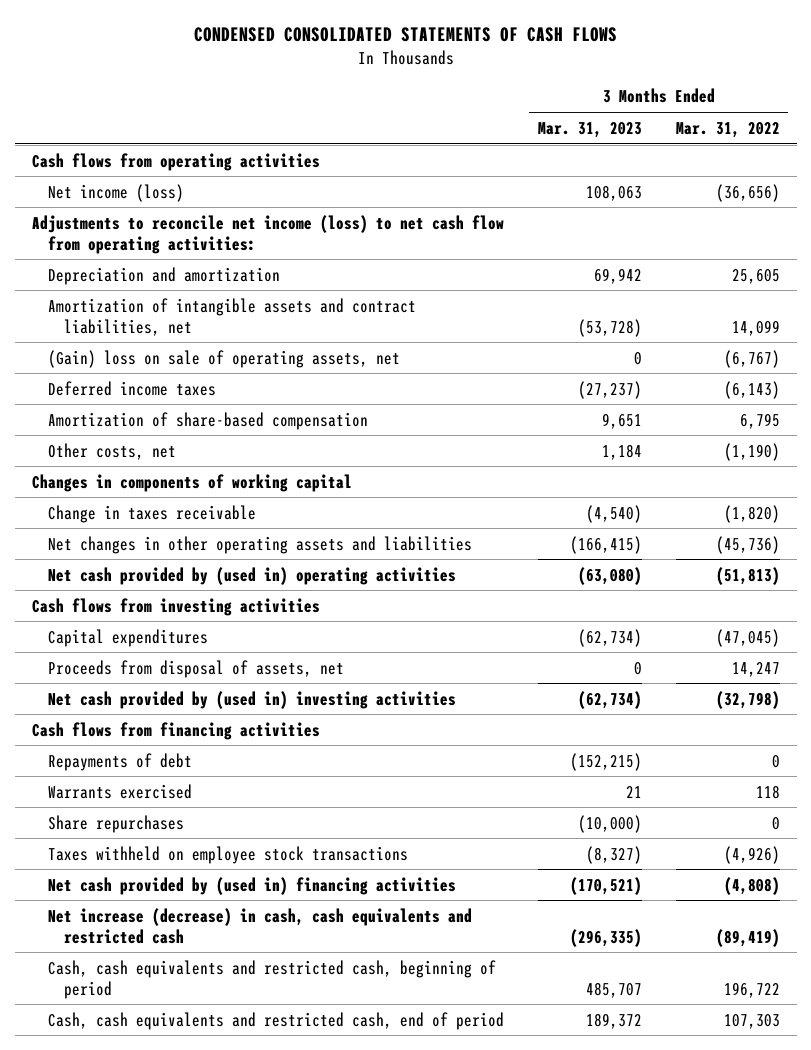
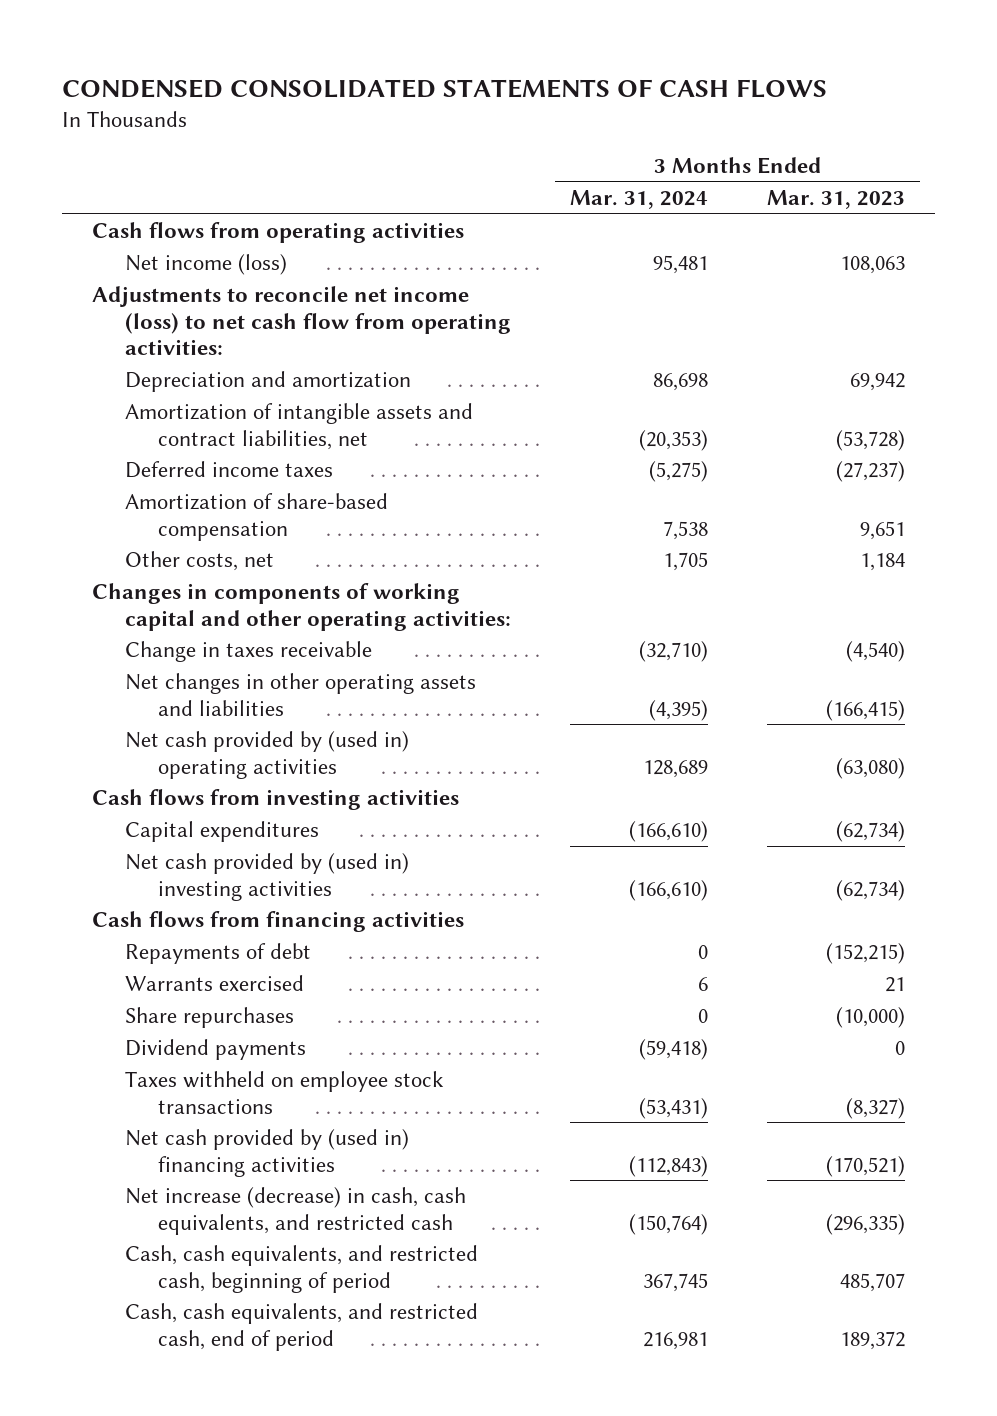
[675,121,780,138] Mar. 31, 2022 -> none
none -> [569,190,708,210] Mar. 31, 2024
[47,349,400,368] (Gain) loss on sale of operating assets, net -> none
[31,473,352,492] Changes in components of working capital -> [91,583,511,631] Changes in components of working capital and other operating activities:
[47,659,344,678] Proceeds from disposal of assets, net -> none
none -> [124,1039,306,1061] Dividend payments
[47,907,472,944] Net increase (decrease) in cash, cash equivalents and restricted cash -> [124,1187,466,1235] Net increase (decrease) in cash, cash equivalents, and restricted cash
[47,959,496,999] Cash, cash equivalents and restricted cash, beginning of period -> [124,1245,478,1293] Cash, cash equivalents, and restricted cash, beginning of period
[47,1011,504,1030] Cash, cash equivalents and restricted cash, end of period -> [124,1303,478,1351] Cash, cash equivalents, and restricted cash, end of period

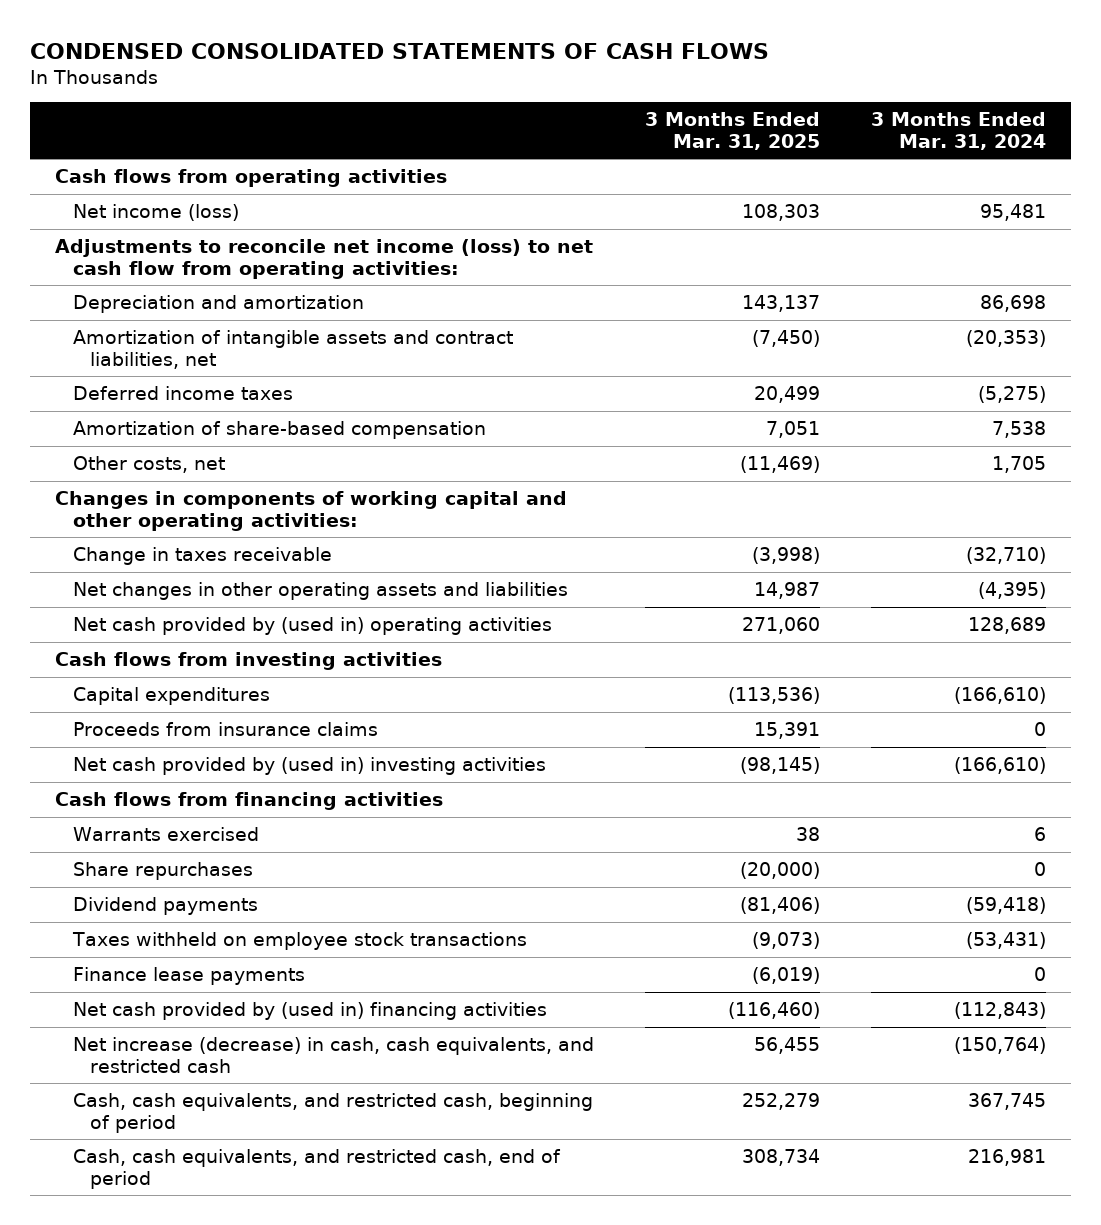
[767,190,906,210] Mar. 31, 2023 -> none
none -> [644,112,820,150] 3 Months Ended Mar. 31, 2025
none -> [72,722,378,737] Proceeds from insurance claims
[124,943,311,965] Repayments of debt -> none
none -> [72,967,305,986] Finance lease payments

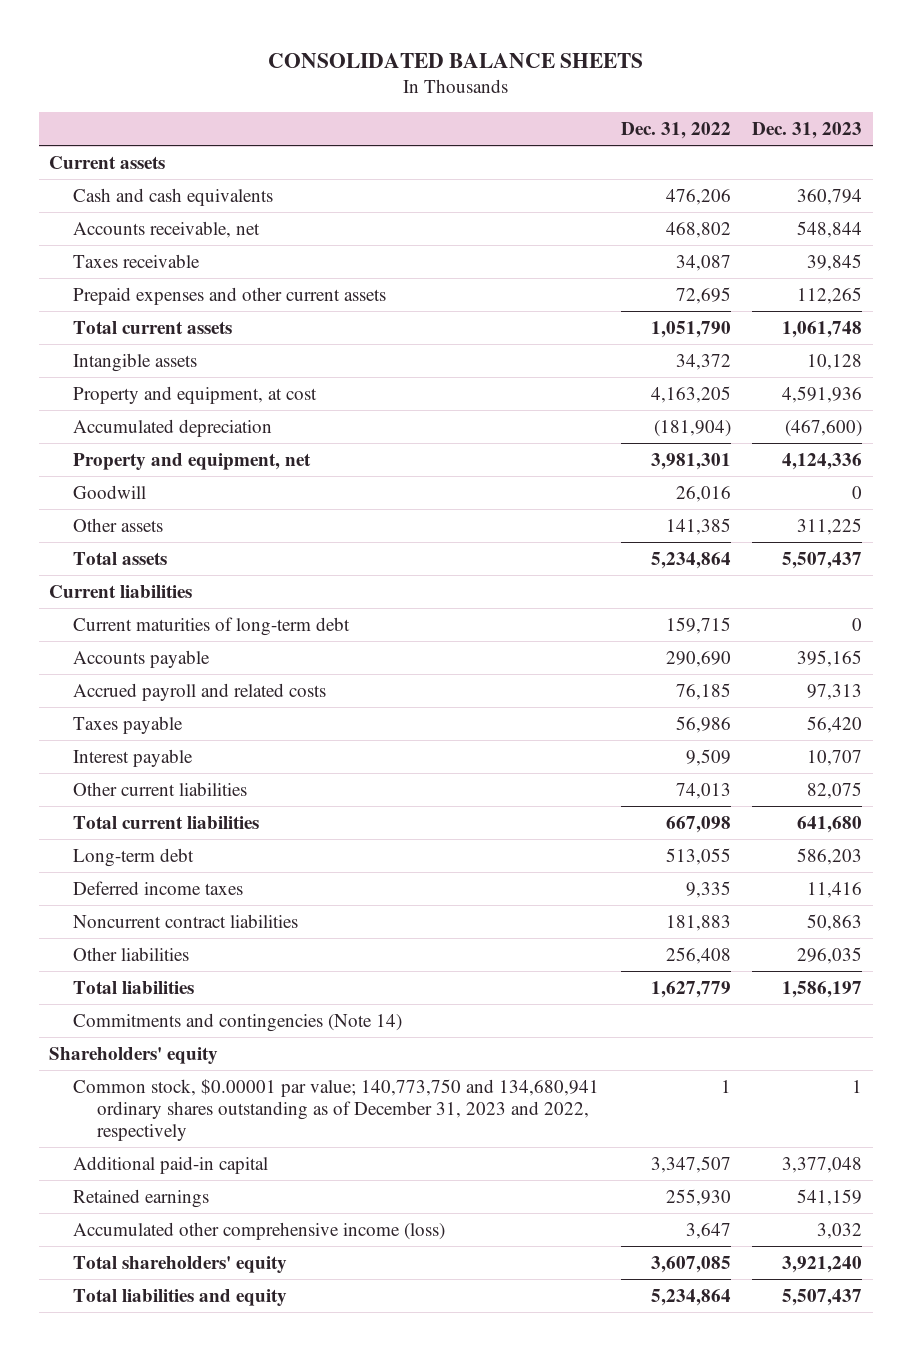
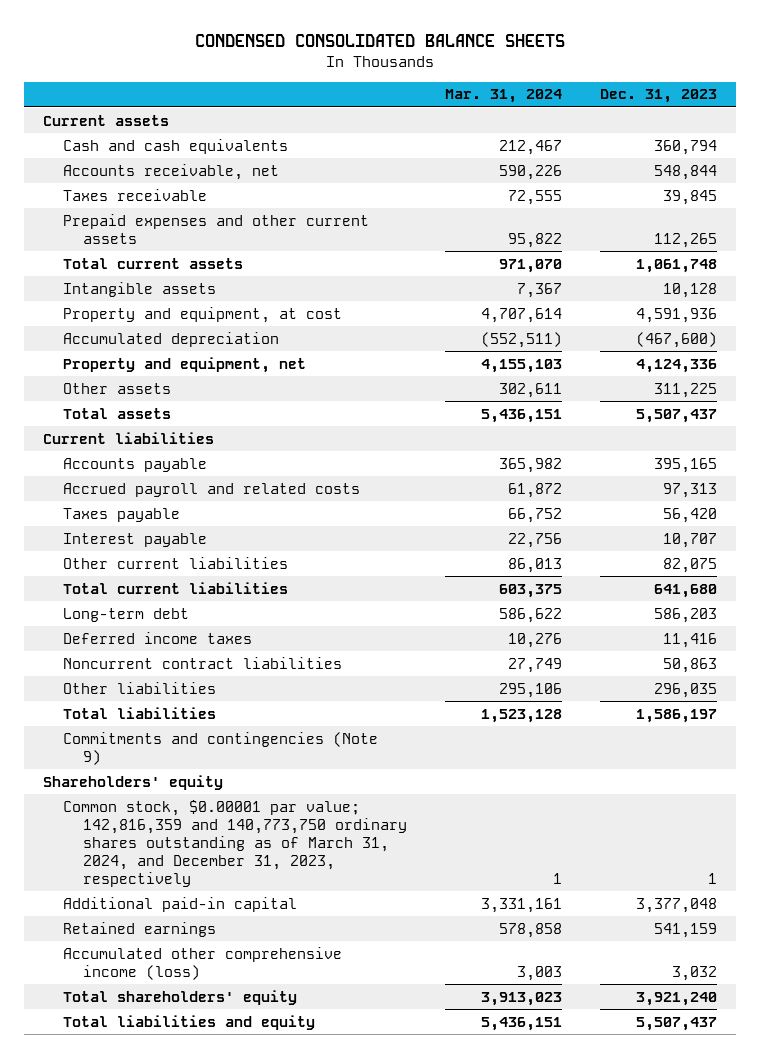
[267,53,643,69] CONSOLIDATED BALANCE SHEETS -> [194,34,565,48] CONDENSED CONSOLIDATED BALANCE SHEETS
[620,121,731,139] Dec. 31, 2022 -> none
none -> [445,89,563,104] Mar. 31, 2024
[73,484,147,499] Goodwill -> none
[73,616,351,636] Current maturities of long-term debt -> none
[73,1012,403,1032] Commitments and contingencies (Note 14) -> [63,731,379,765] Commitments and contingencies (Note 9)
[73,1078,600,1141] Common stock, $0.00001 par value; 140,773,750 and 134,680,941 ordinary shares outstanding as of December 31, 2023 and 2022, respectively -> [63,799,408,887] Common stock, $0.00001 par value; 142,816,359 and 140,773,750 ordinary shares outstanding as of March 31, 2024, and December 31, 2023, respectively

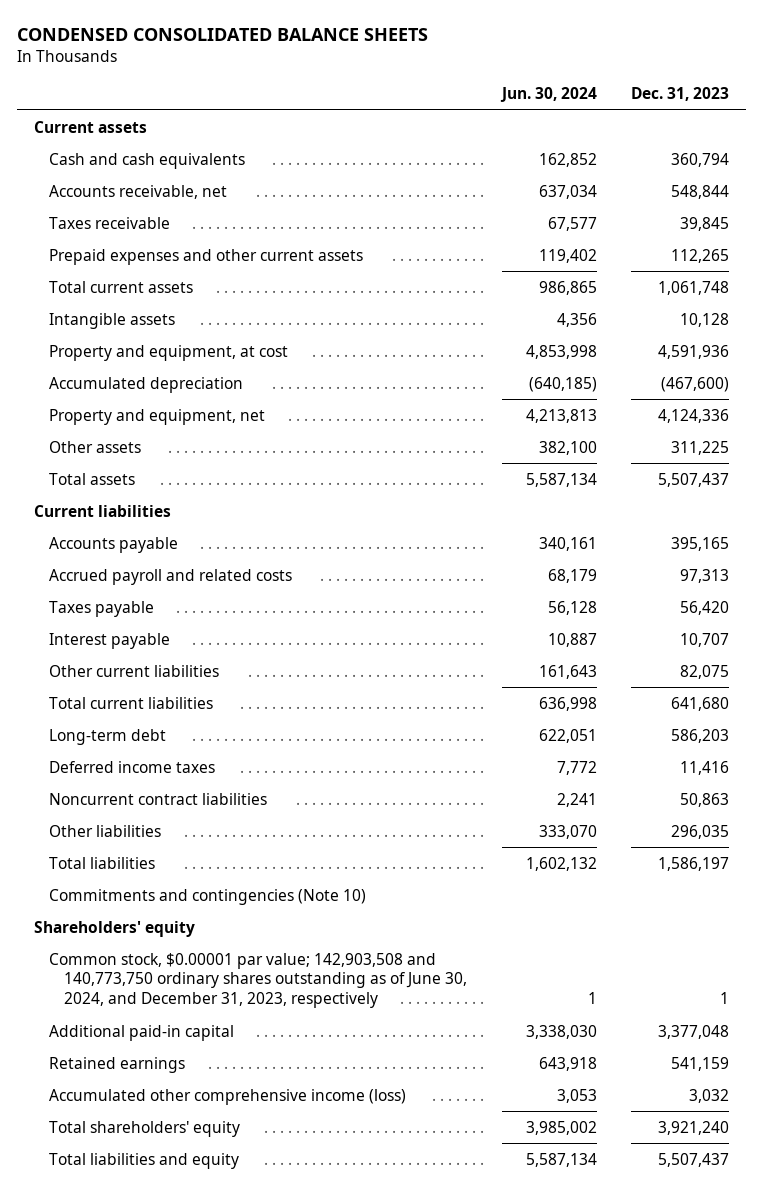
[445,89,563,104] Mar. 31, 2024 -> none
none -> [499,87,597,103] Jun. 30, 2024
[63,731,379,765] Commitments and contingencies (Note 9) -> [49,888,367,905] Commitments and contingencies (Note 10)
[63,799,408,887] Common stock, $0.00001 par value; 142,816,359 and 140,773,750 ordinary shares outstanding as of March 31, 2024, and December 31, 2023, respectively -> [49,952,468,1009] Common stock, $0.00001 par value; 142,903,508 and 140,773,750 ordinary shares outstanding as of June 30, 2024, and December 31, 2023, respectively

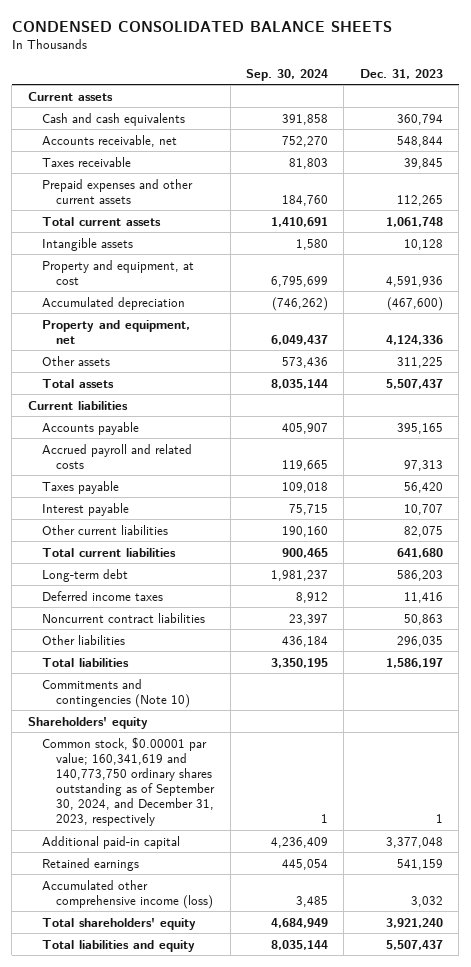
[499,87,597,103] Jun. 30, 2024 -> none
none -> [246,68,329,81] Sep. 30, 2024
[49,952,468,1009] Common stock, $0.00001 par value; 142,903,508 and 140,773,750 ordinary shares outstanding as of June 30, 2024, and December 31, 2023, respectively -> [41,736,216,827] Common stock, $0.00001 par value; 160,341,619 and 140,773,750 ordinary shares outstanding as of September 30, 2024, and December 31, 2023, respectively

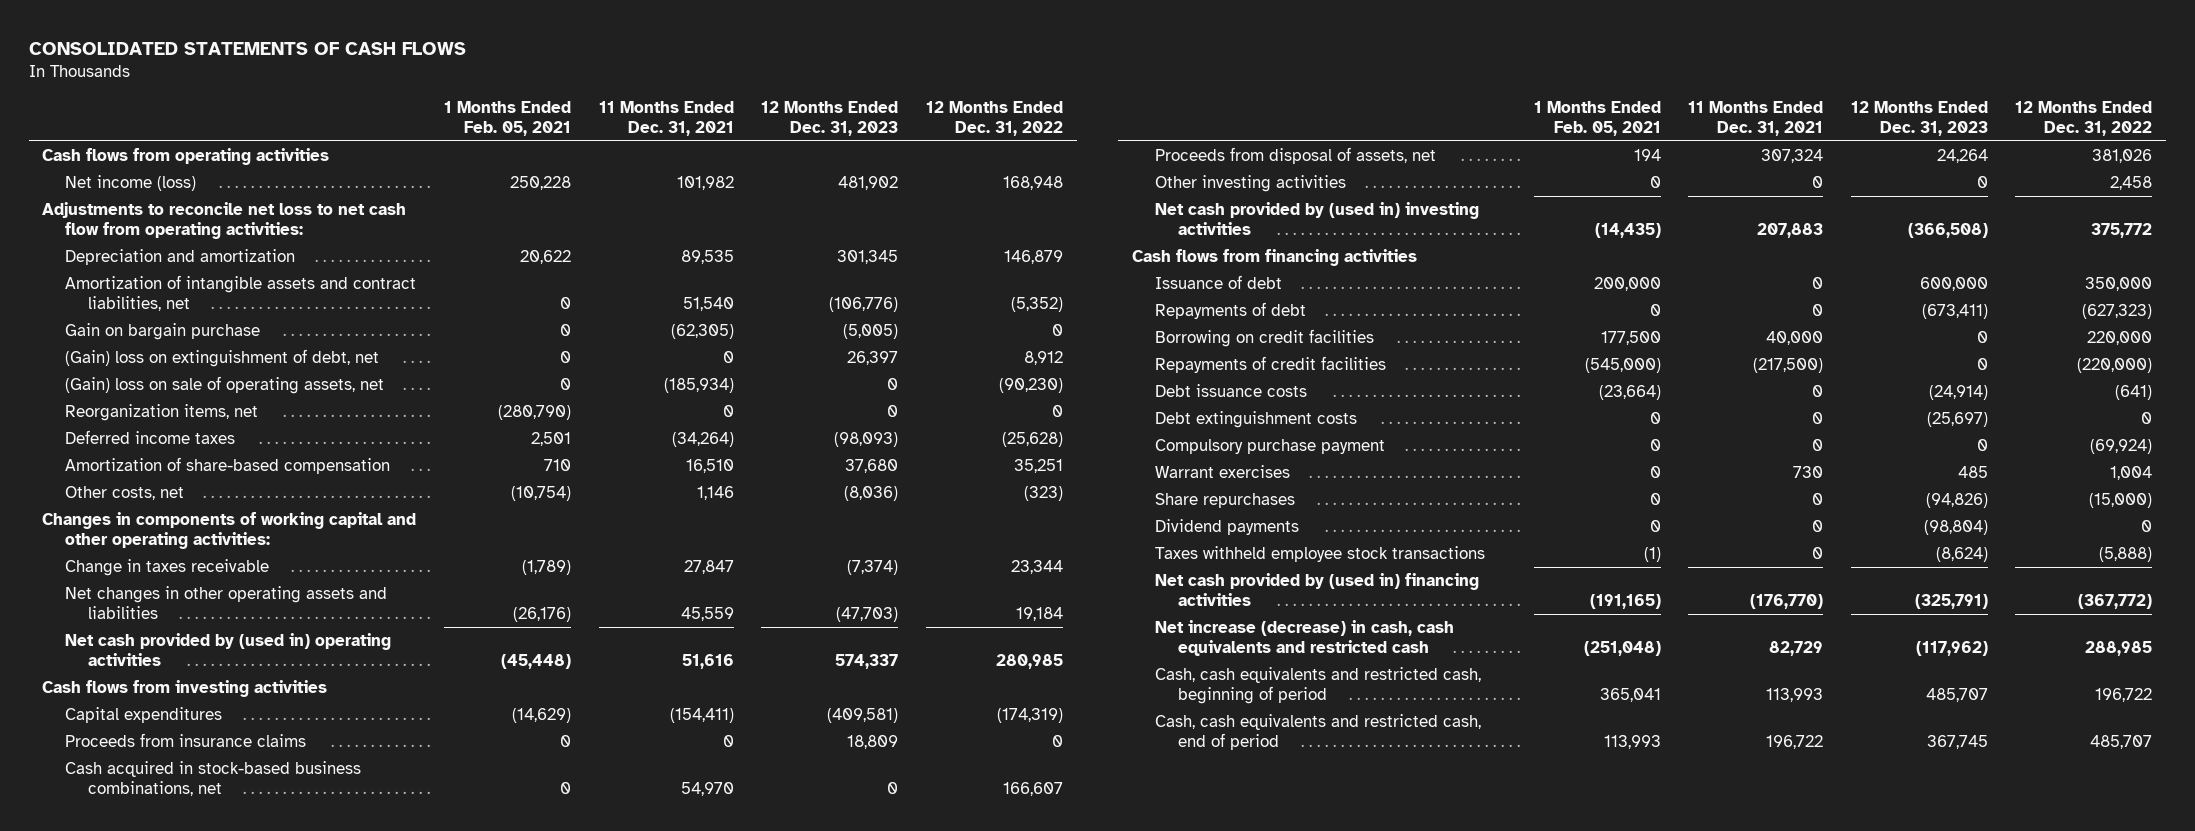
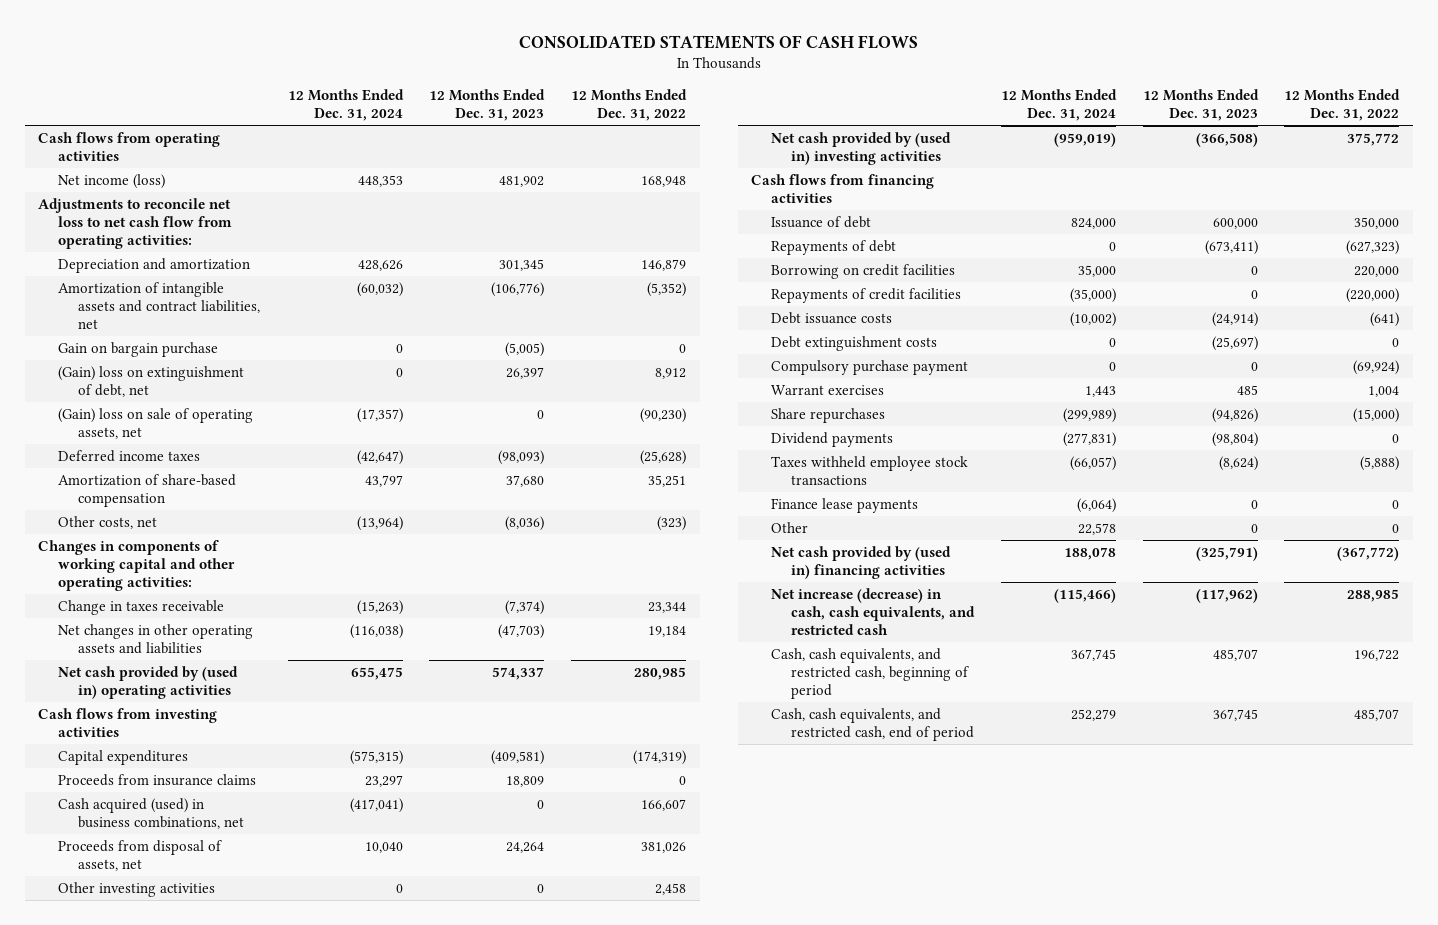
[444,100,572,136] 1 Months Ended Feb. 05, 2021 -> none
[598,100,734,136] 11 Months Ended Dec. 31, 2021 -> none
none -> [287,89,404,122] 12 Months Ended Dec. 31, 2024
[65,404,259,422] Reorganization items, net -> none
[65,761,362,797] Cash acquired in stock-based business combinations, net -> [57,797,244,829] Cash acquired (used) in business combinations, net
none -> [770,497,918,513] Finance lease payments
none -> [770,521,808,533] Other
[1154,620,1454,657] Net increase (decrease) in cash, cash equivalents and restricted cash -> [770,587,975,636] Net increase (decrease) in cash, cash equivalents, and restricted cash
[1154,667,1481,705] Cash, cash equivalents and restricted cash, beginning of period -> [770,647,969,700] Cash, cash equivalents, and restricted cash, beginning of period
[1154,714,1481,751] Cash, cash equivalents and restricted cash, end of period -> [770,707,974,741] Cash, cash equivalents, and restricted cash, end of period

